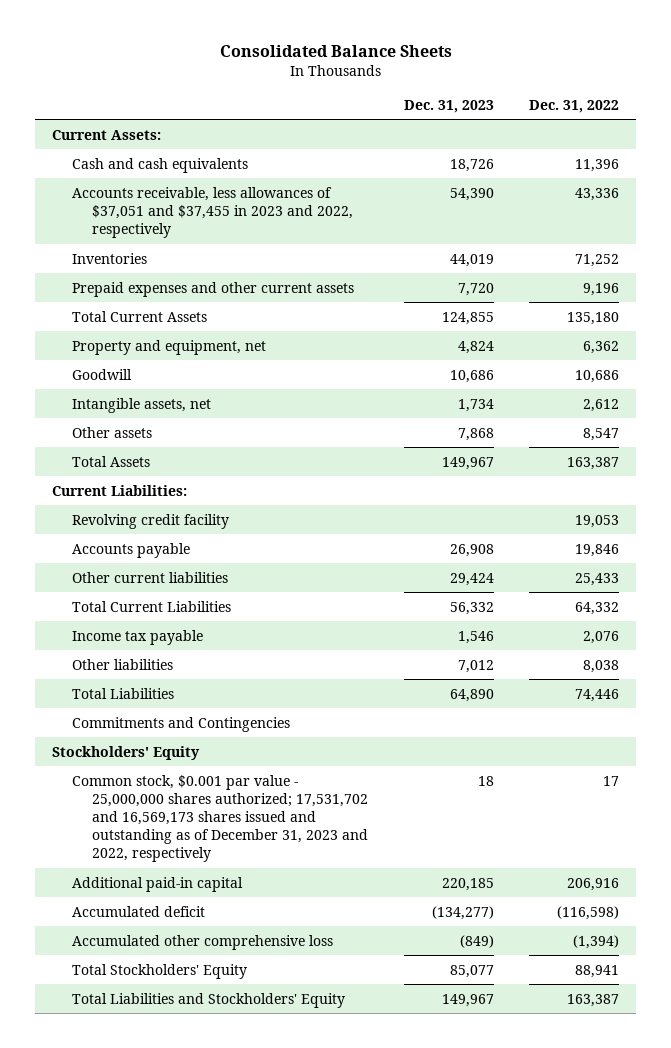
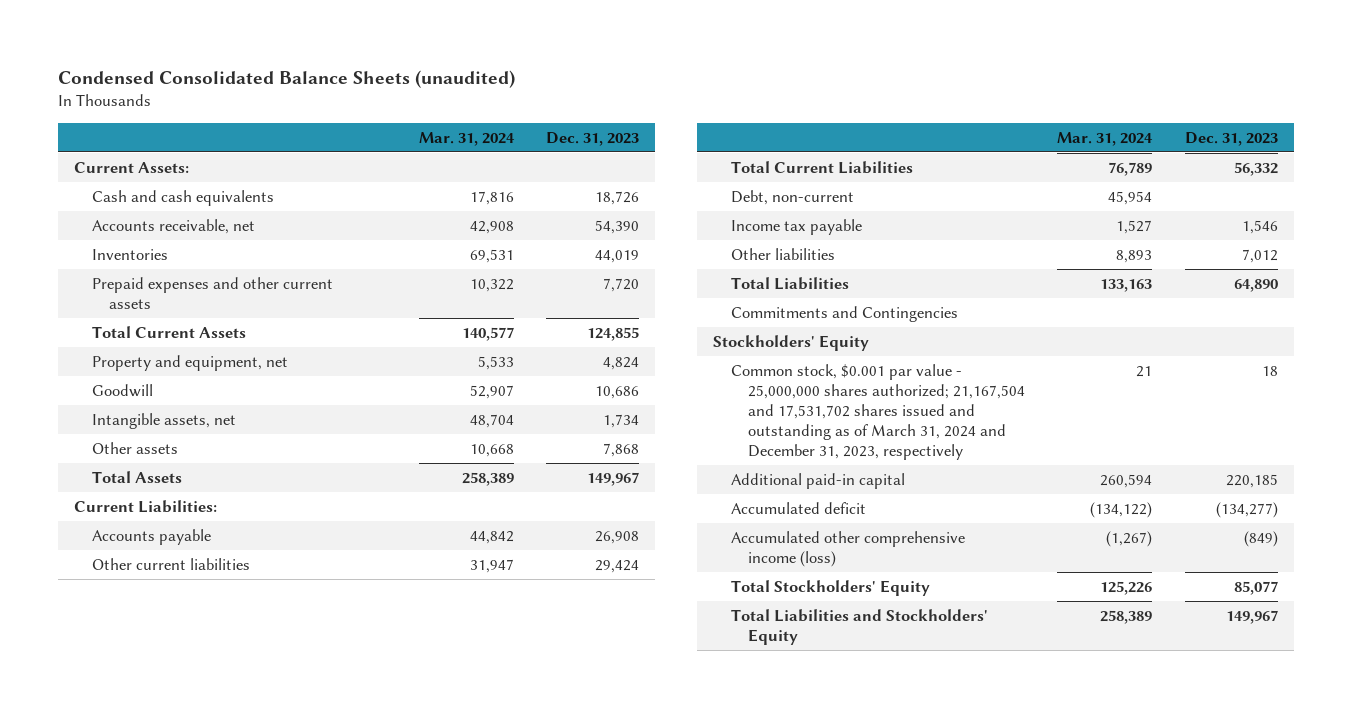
[219,44,452,57] Consolidated Balance Sheets -> [57,69,515,88] Condensed Consolidated Balance Sheets (unaudited)
[528,99,619,113] Dec. 31, 2022 -> none
none -> [418,131,515,146] Mar. 31, 2024
[72,186,354,239] Accounts receivable, less allowances of $37,051 and $37,455 in 2023 and 2022, respectively -> [91,218,255,234] Accounts receivable, net
[72,513,230,529] Revolving credit facility -> none
none -> [730,189,854,205] Debt, non-current
[72,774,369,863] Common stock, $0.001 par value - 25,000,000 shares authorized; 17,531,702 and 16,569,173 shares issued and outstanding as of December 31, 2023 and 2022, respectively -> [730,363,1026,461] Common stock, $0.001 par value - 25,000,000 shares authorized; 21,167,504 and 17,531,702 shares issued and outstanding as of March 31, 2024 and December 31, 2023, respectively
[72,934,334,950] Accumulated other comprehensive loss -> [730,530,965,567] Accumulated other comprehensive income (loss)

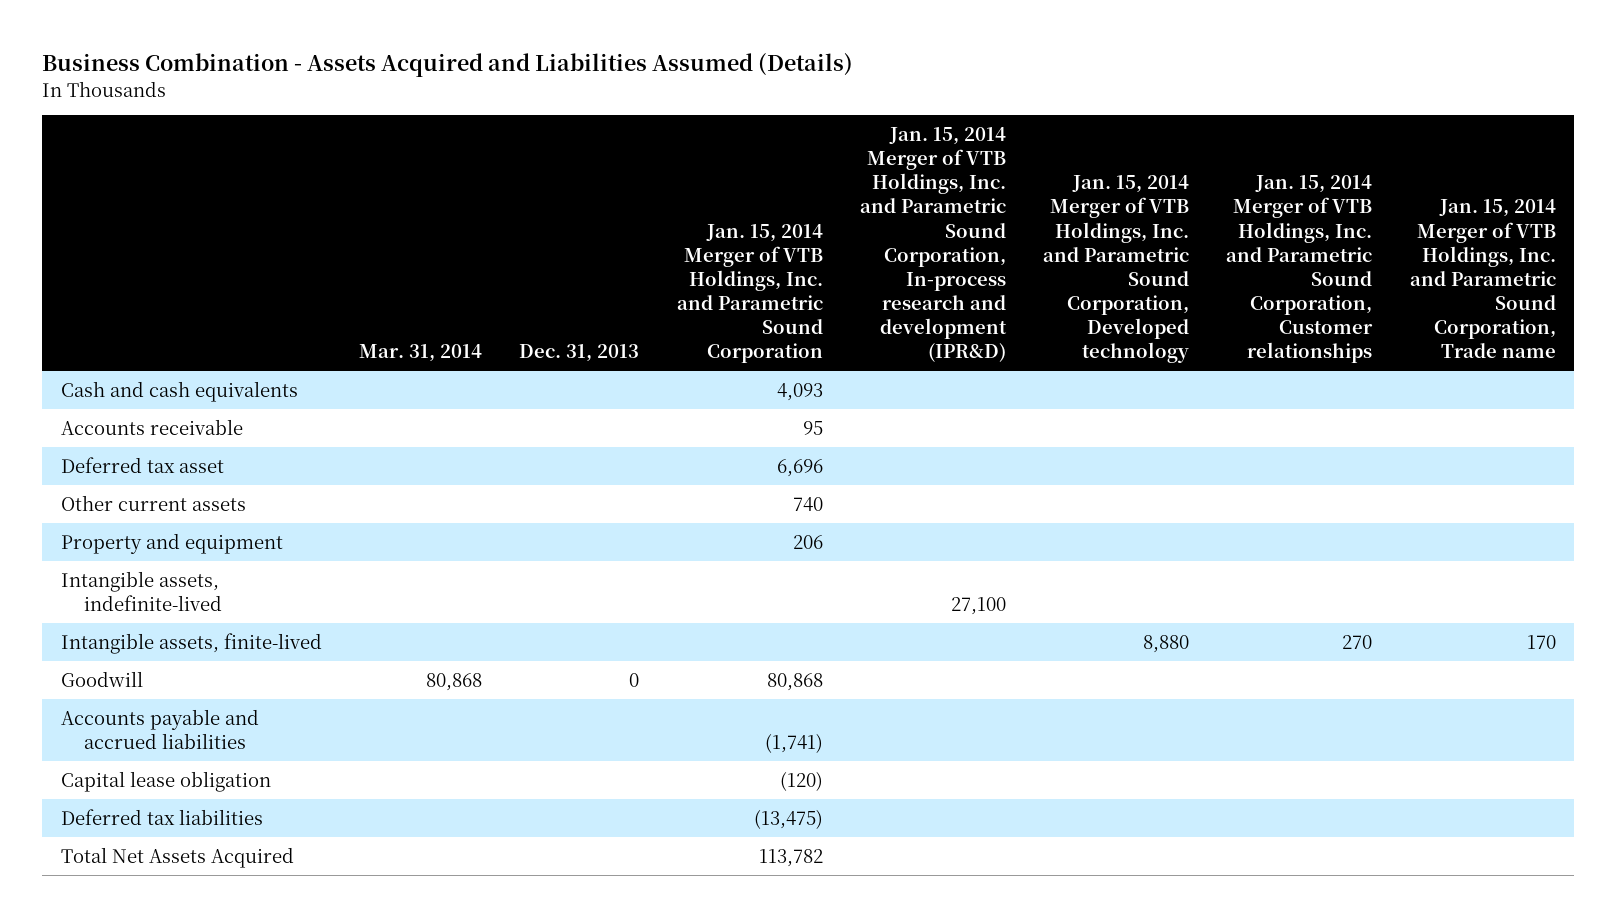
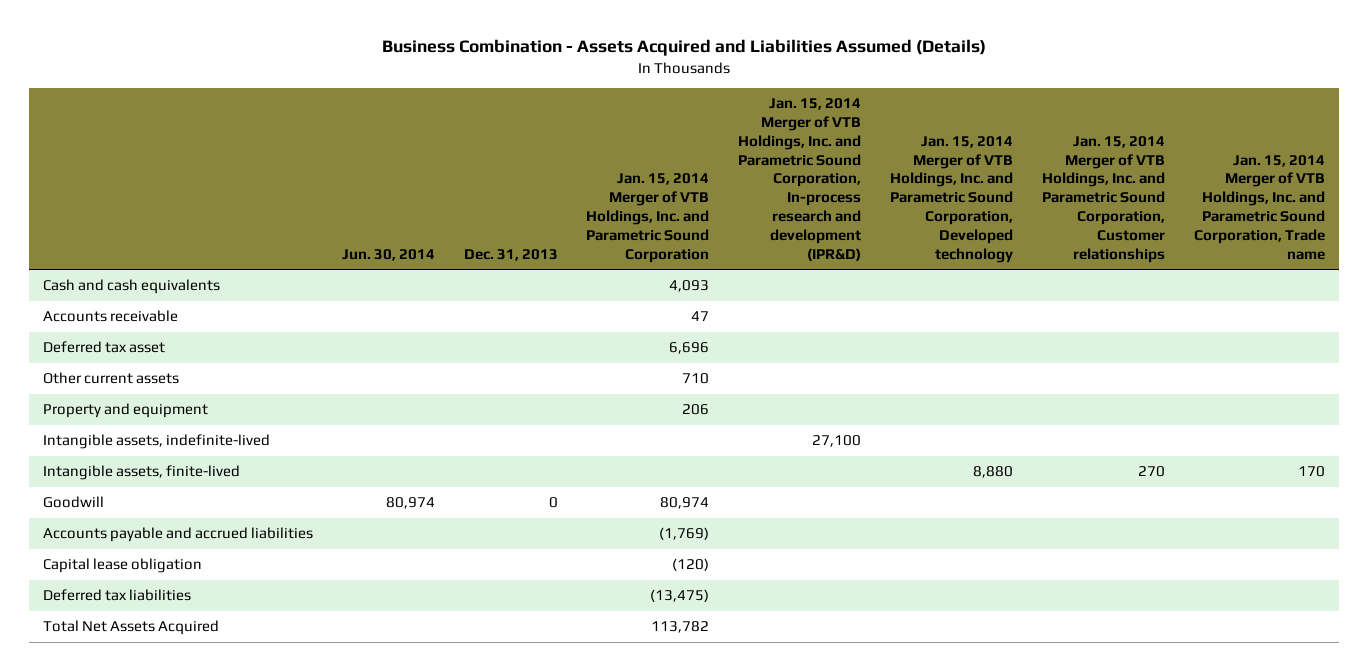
[359,344,483,363] Mar. 31, 2014 -> none
none -> [341,248,435,261] Jun. 30, 2014
[802,420,823,435] 95 -> [691,311,710,322] 47
[792,496,823,511] 740 -> [682,373,710,385] 710
[766,672,823,691] 80,868 -> [660,497,710,510] 80,974
[764,732,823,753] (1,741) -> [659,527,710,541] (1,769)

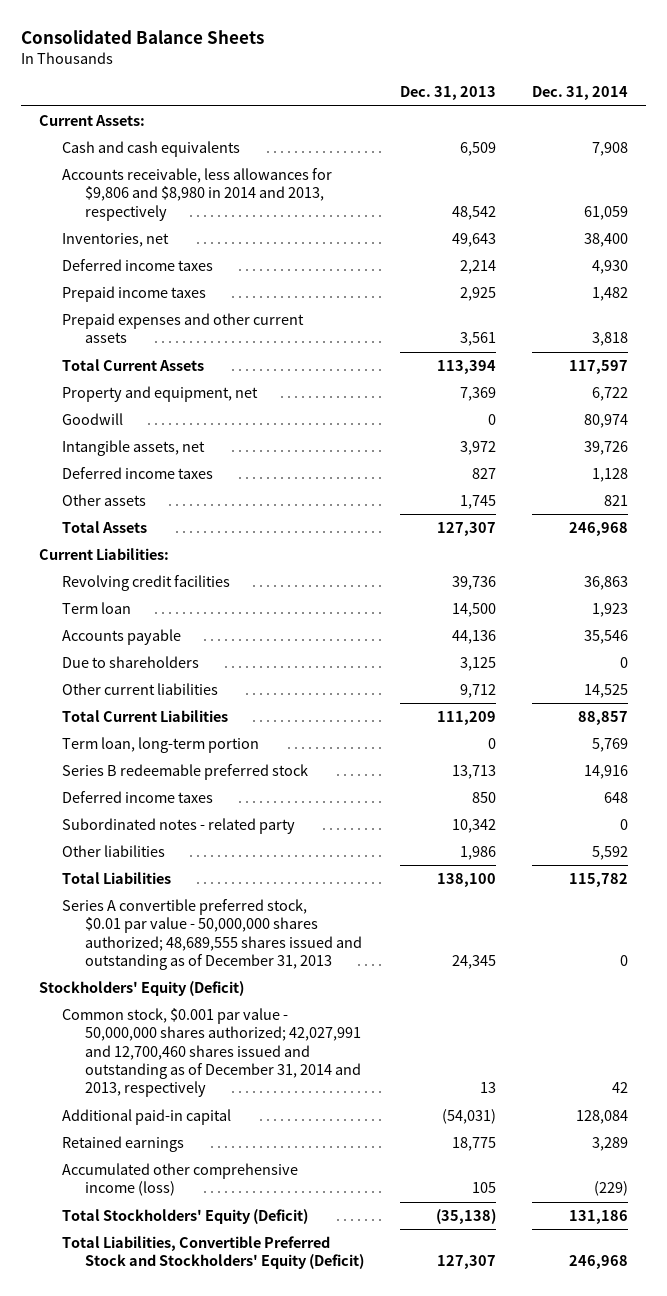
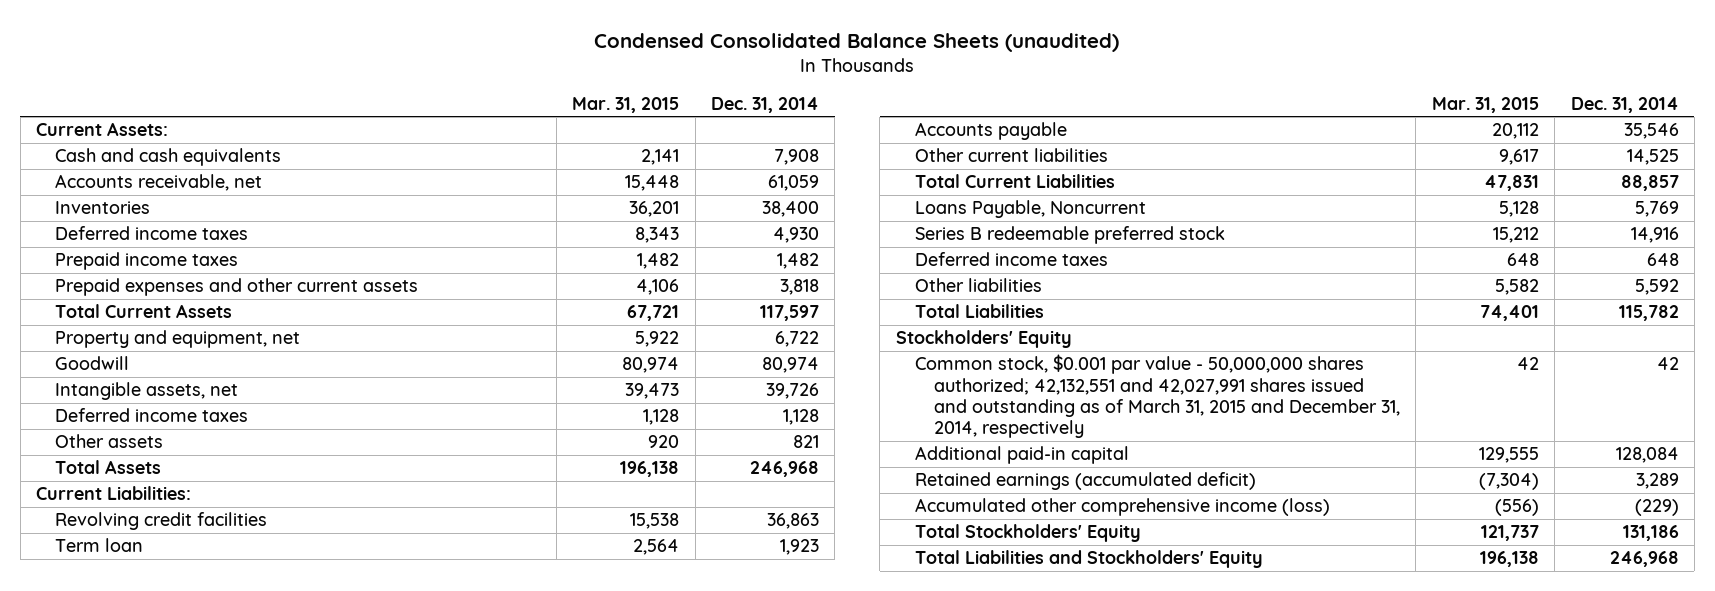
[21,29,265,44] Consolidated Balance Sheets -> [594,33,1120,53] Condensed Consolidated Balance Sheets (unaudited)
[399,86,496,101] Dec. 31, 2013 -> none
none -> [572,96,680,113] Mar. 31, 2015
[62,168,333,221] Accounts receivable, less allowances for $9,806 and $8,980 in 2014 and 2013, respectively -> [55,174,263,192] Accounts receivable, net
[62,233,170,248] Inventories, net -> [55,201,151,215] Inventories
[62,656,200,669] Due to shareholders -> none
[62,737,260,754] Term loan, long-term portion -> [914,200,1146,219] Loans Payable, Noncurrent
[62,818,296,835] Subordinated notes - related party -> none
[62,899,362,971] Series A convertible preferred stock, $0.01 par value - 50,000,000 shares authorized; 48,689,555 shares issued and outstanding as of December 31, 2013 -> none
[39,981,245,997] Stockholders' Equity (Deficit) -> [895,330,1072,349] Stockholders' Equity
[62,1008,361,1098] Common stock, $0.001 par value - 50,000,000 shares authorized; 42,027,991 and 12,700,460 shares issued and outstanding as of December 31, 2014 and 2013, respectively -> [914,354,1401,439] Common stock, $0.001 par value - 50,000,000 shares authorized; 42,132,551 and 42,027,991 shares issued and outstanding as of March 31, 2015 and December 31, 2014, respectively
[62,1136,185,1153] Retained earnings -> [914,472,1256,491] Retained earnings (accumulated deficit)
[62,1209,309,1225] Total Stockholders' Equity (Deficit) -> [914,524,1141,543] Total Stockholders' Equity
[62,1236,364,1270] Total Liabilities, Convertible Preferred Stock and Stockholders' Equity (Deficit) -> [914,550,1263,569] Total Liabilities and Stockholders' Equity

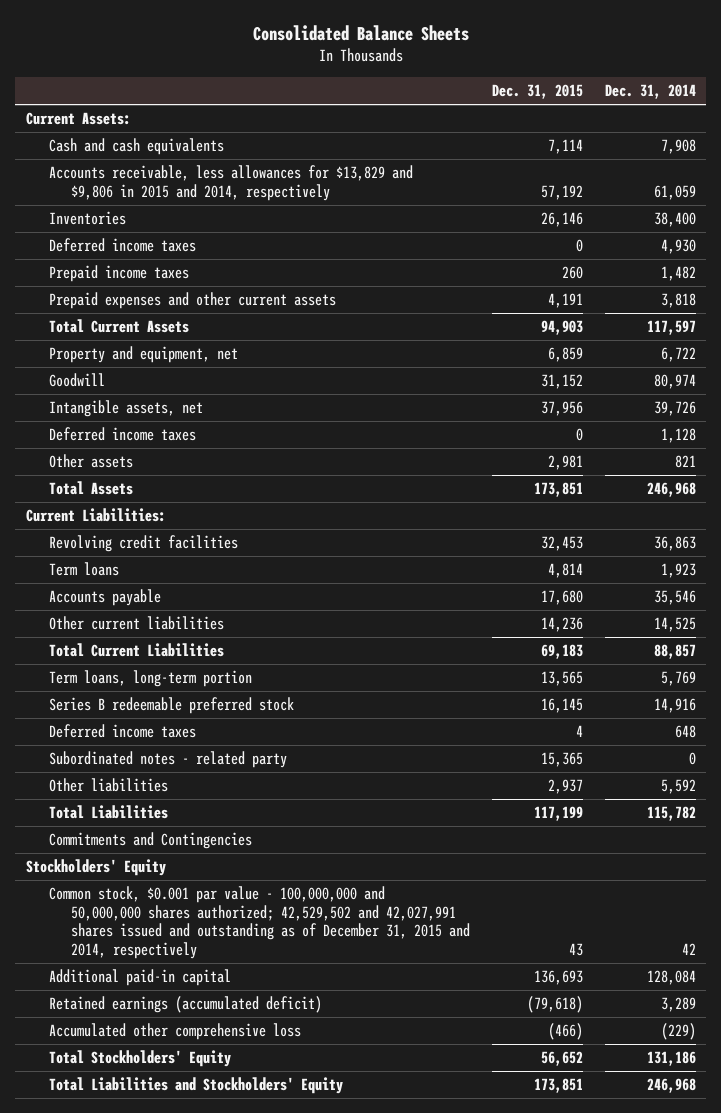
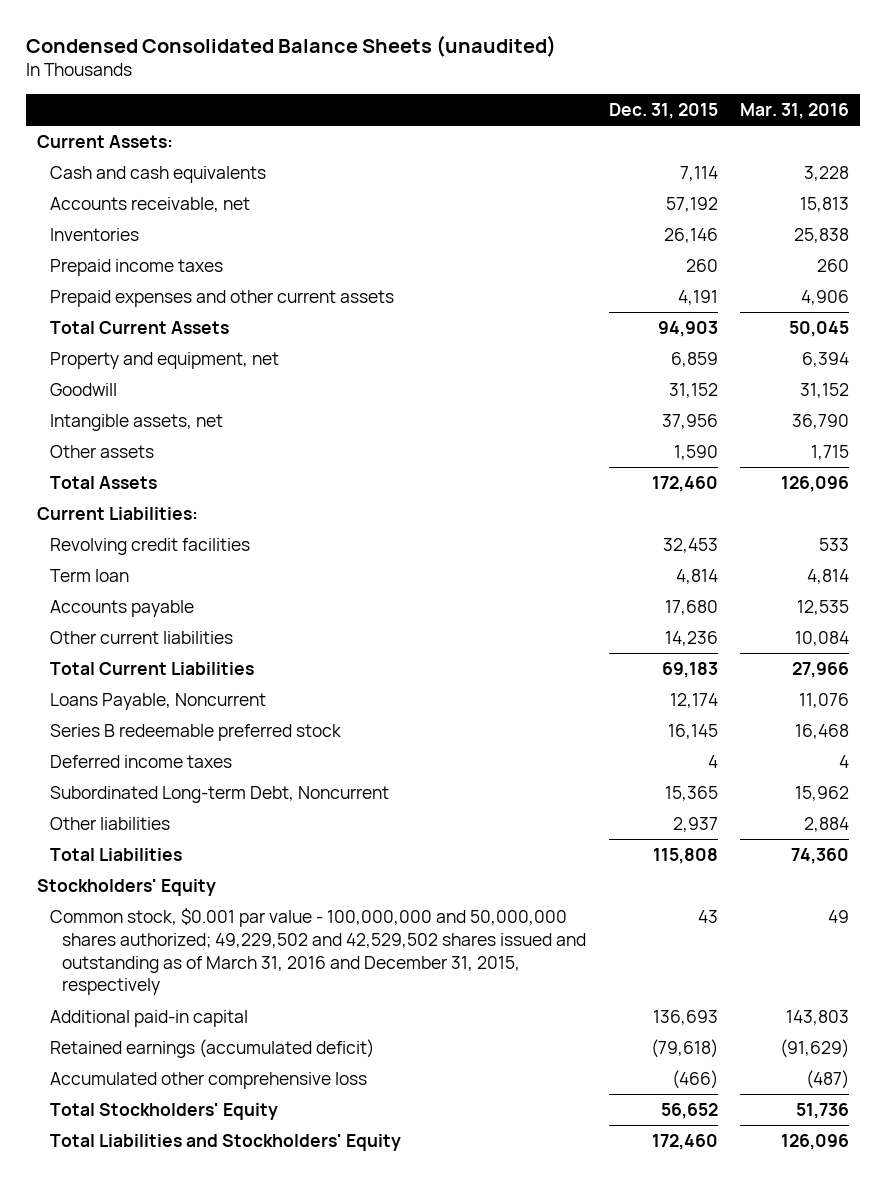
[252,24,469,41] Consolidated Balance Sheets -> [25,34,556,57] Condensed Consolidated Balance Sheets (unaudited)
[604,84,696,100] Dec. 31, 2014 -> none
none -> [739,103,849,120] Mar. 31, 2016
[48,165,413,201] Accounts receivable, less allowances for $13,829 and $9,806 in 2015 and 2014, respectively -> [49,197,250,213] Accounts receivable, net
[48,238,196,253] Deferred income taxes -> none
[48,427,196,442] Deferred income taxes -> none
[547,455,583,471] 2,981 -> [673,445,718,461] 1,590
[533,482,583,498] 173,851 -> [651,476,718,493] 172,460
[48,562,119,577] Term loans -> [49,569,129,583] Term loan
[48,670,252,688] Term loans, long-term portion -> none
none -> [49,693,266,711] Loans Payable, Noncurrent
[48,751,287,769] Subordinated notes - related party -> [49,786,389,804] Subordinated Long-term Debt, Noncurrent
[48,832,252,850] Commitments and Contingencies -> none
[533,806,583,822] 117,199 -> [652,848,718,865] 115,808
[48,886,471,960] Common stock, $0.001 par value - 100,000,000 and 50,000,000 shares authorized; 42,529,502 and 42,027,991 shares issued and outstanding as of December 31, 2015 and 2014, respectively -> [49,908,587,996] Common stock, $0.001 par value - 100,000,000 and 50,000,000 shares authorized; 49,229,502 and 42,529,502 shares issued and outstanding as of March 31, 2016 and December 31, 2015, respectively
[533,1078,583,1094] 173,851 -> [651,1134,718,1151] 172,460

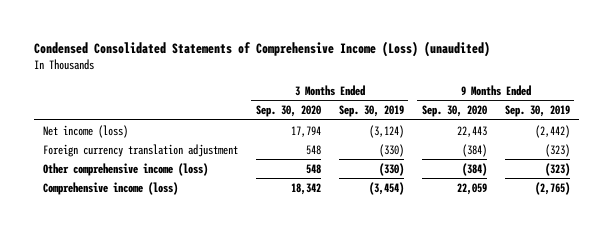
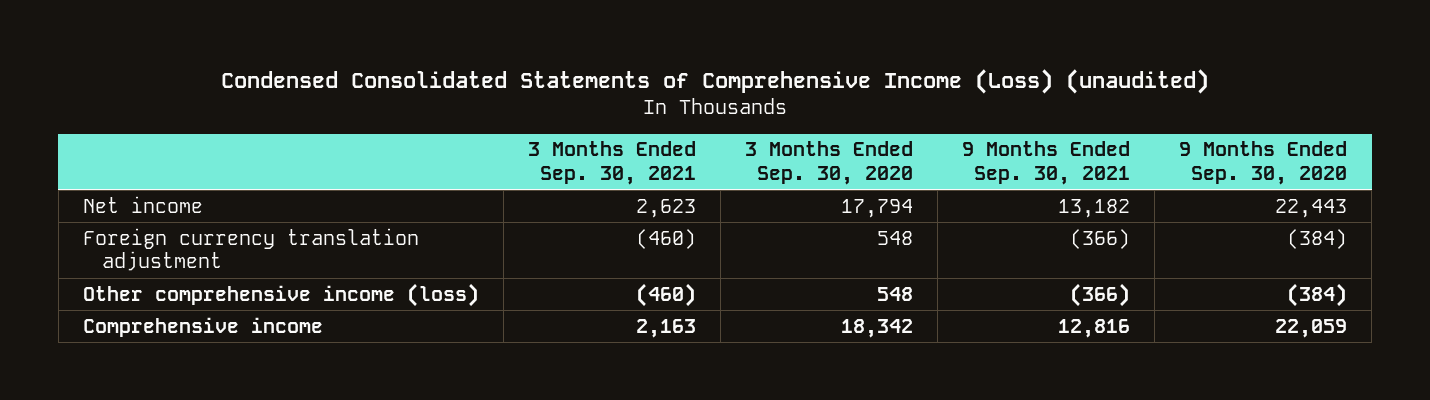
[338,104,404,117] Sep. 30, 2019 -> none
[504,104,570,117] Sep. 30, 2019 -> none
none -> [527,141,696,186] 3 Months Ended Sep. 30, 2021
none -> [961,141,1130,186] 9 Months Ended Sep. 30, 2021
[43,124,129,138] Net income (loss) -> [82,195,203,213] Net income
[43,181,179,195] Comprehensive income (loss) -> [82,316,323,337] Comprehensive income

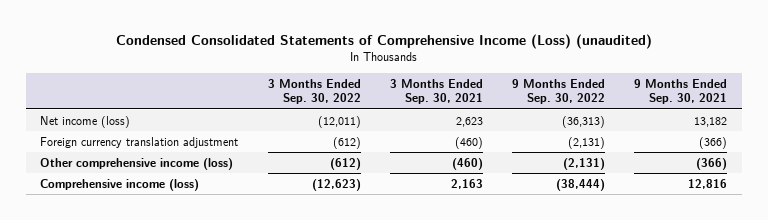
[744,141,913,186] 3 Months Ended Sep. 30, 2020 -> none
[1179,141,1348,186] 9 Months Ended Sep. 30, 2020 -> none
none -> [267,79,361,105] 3 Months Ended Sep. 30, 2022
none -> [512,79,606,105] 9 Months Ended Sep. 30, 2022
[82,195,203,213] Net income -> [40,115,131,128] Net income (loss)
[82,316,323,337] Comprehensive income -> [40,178,200,191] Comprehensive income (loss)

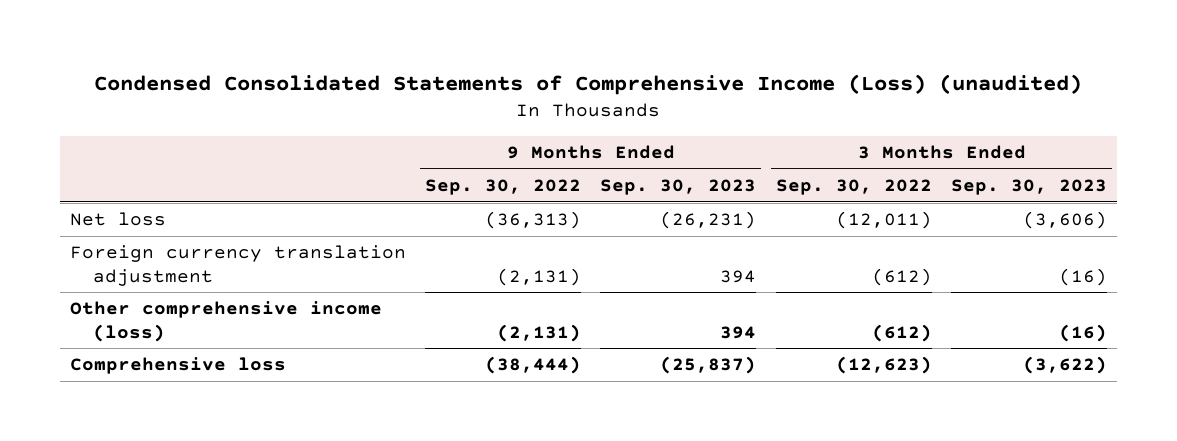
[389,79,483,105] 3 Months Ended Sep. 30, 2021 -> none
[634,79,728,105] 9 Months Ended Sep. 30, 2021 -> none
none -> [600,178,757,195] Sep. 30, 2023
none -> [951,178,1108,195] Sep. 30, 2023
[40,115,131,128] Net income (loss) -> [69,212,166,227] Net loss
[40,178,200,191] Comprehensive income (loss) -> [69,357,286,375] Comprehensive loss

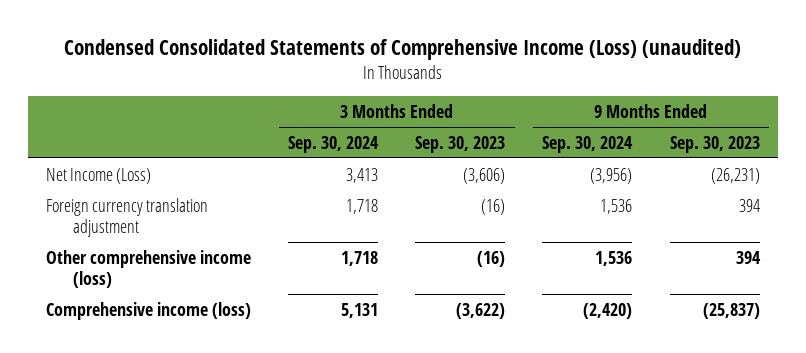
[424,178,581,195] Sep. 30, 2022 -> none
[775,178,932,195] Sep. 30, 2022 -> none
none -> [288,135,380,153] Sep. 30, 2024
none -> [542,135,634,153] Sep. 30, 2024
[69,212,166,227] Net loss -> [46,167,152,184] Net Income (Loss)
[69,357,286,375] Comprehensive loss -> [46,301,252,320] Comprehensive income (loss)

